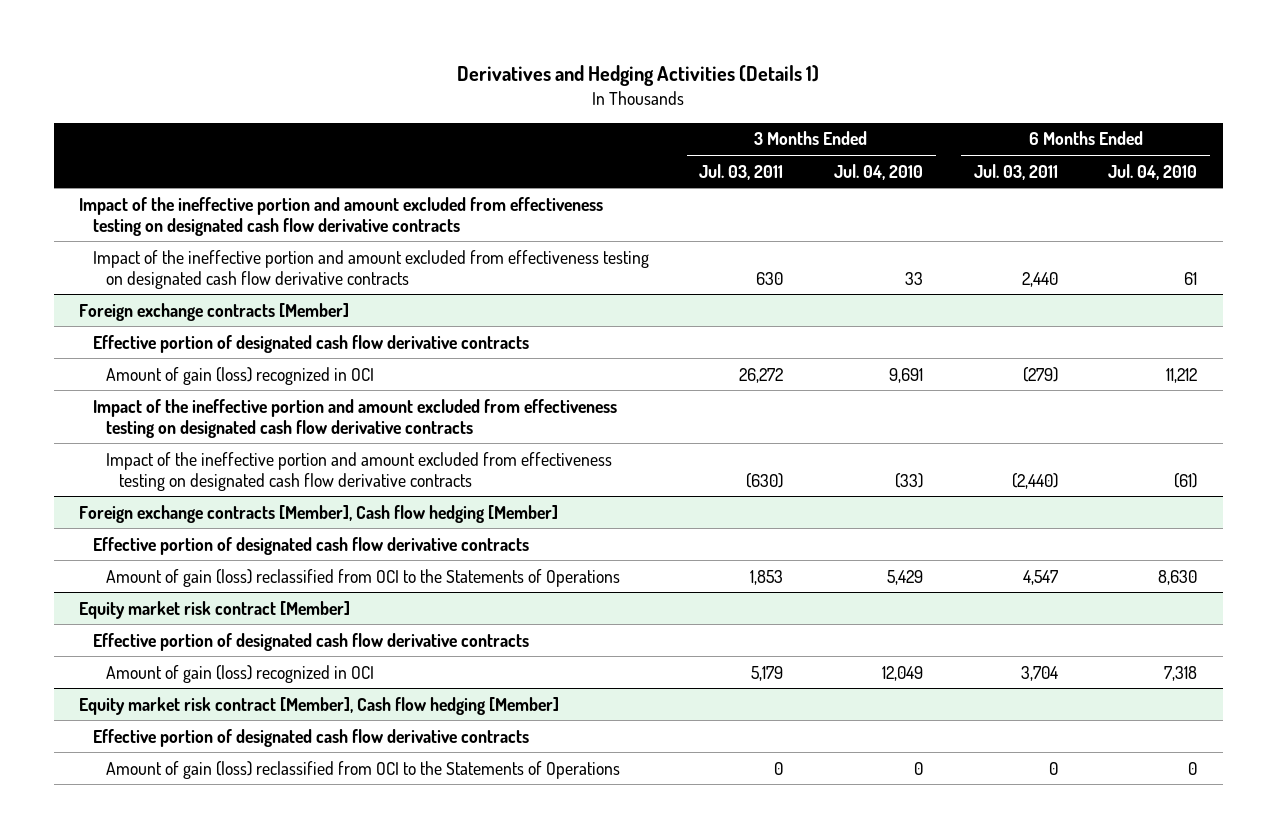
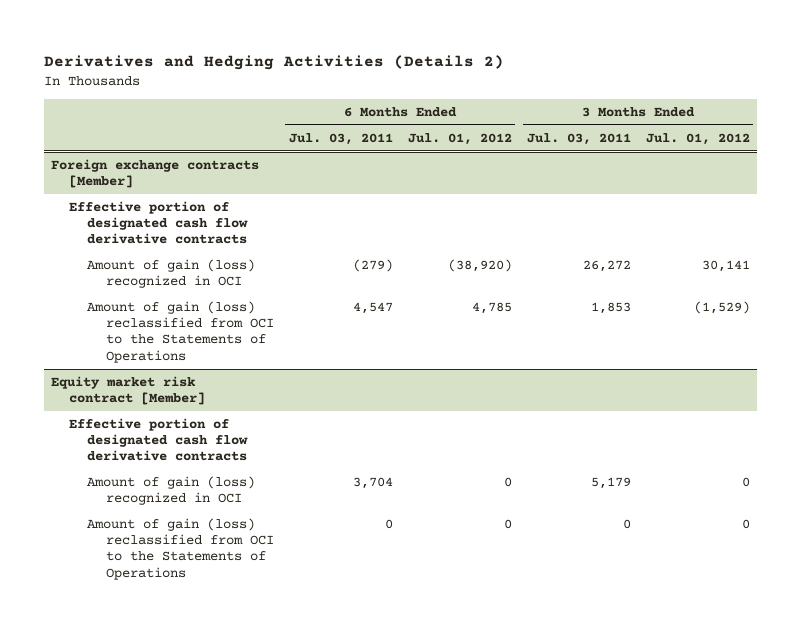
[457,65,820,87] Derivatives and Hedging Activities (Details 1) -> [43,54,504,70] Derivatives and Hedging Activities (Details 2)
[834,163,924,180] Jul. 04, 2010 -> none
[1108,163,1198,180] Jul. 04, 2010 -> none
none -> [407,132,512,145] Jul. 01, 2012
none -> [645,132,750,145] Jul. 01, 2012
[79,196,604,236] Impact of the ineffective portion and amount excluded from effectiveness testing on designated cash flow derivative contracts -> none
[92,249,649,289] Impact of the ineffective portion and amount excluded from effectiveness testing on designated cash flow derivative contracts -> none
[92,398,617,438] Impact of the ineffective portion and amount excluded from effectiveness testing on designated cash flow derivative contracts -> none
[106,451,613,491] Impact of the ineffective portion and amount excluded from effectiveness testing on designated cash flow derivative contracts -> none
[79,504,559,523] Foreign exchange contracts [Member], Cash flow hedging [Member] -> none
[92,536,529,555] Effective portion of designated cash flow derivative contracts -> none
[79,696,560,715] Equity market risk contract [Member], Cash flow hedging [Member] -> none
[92,728,529,747] Effective portion of designated cash flow derivative contracts -> none

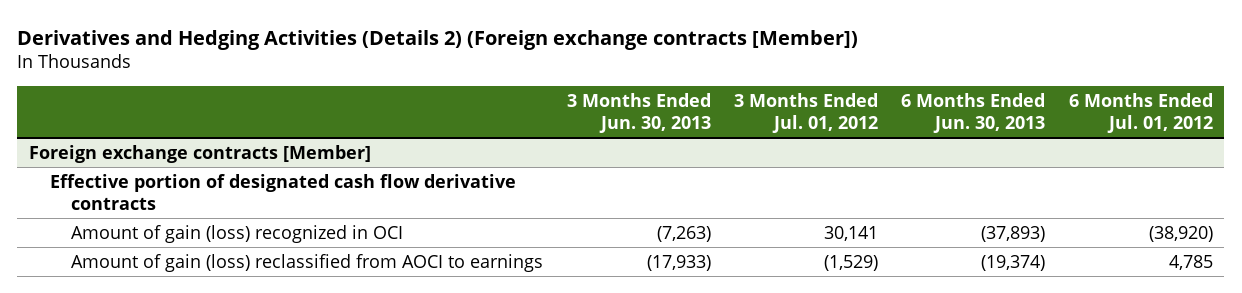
[43,54,504,70] Derivatives and Hedging Activities (Details 2) -> [17,29,859,50] Derivatives and Hedging Activities (Details 2) (Foreign exchange contracts [Member])
[288,132,393,145] Jul. 03, 2011 -> none
[526,132,631,145] Jul. 03, 2011 -> none
none -> [566,92,711,133] 3 Months Ended Jun. 30, 2013
none -> [901,92,1046,133] 6 Months Ended Jun. 30, 2013
[51,376,206,406] Equity market risk contract [Member] -> none
[69,418,249,462] Effective portion of designated cash flow derivative contracts -> none
[87,476,256,506] Amount of gain (loss) recognized in OCI -> none
[87,518,274,580] Amount of gain (loss) reclassified from OCI to the Statements of Operations -> none
[87,301,274,363] Amount of gain (loss) reclassified from OCI to the Statements of Operations -> [71,253,544,272] Amount of gain (loss) reclassified from AOCI to earnings

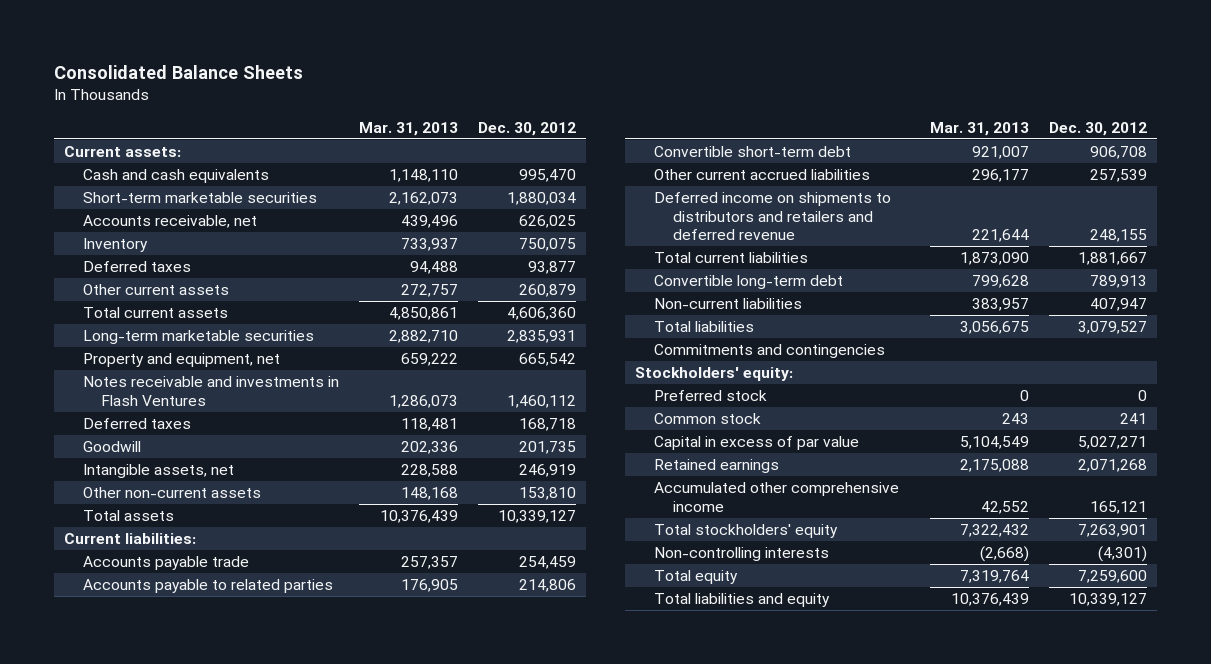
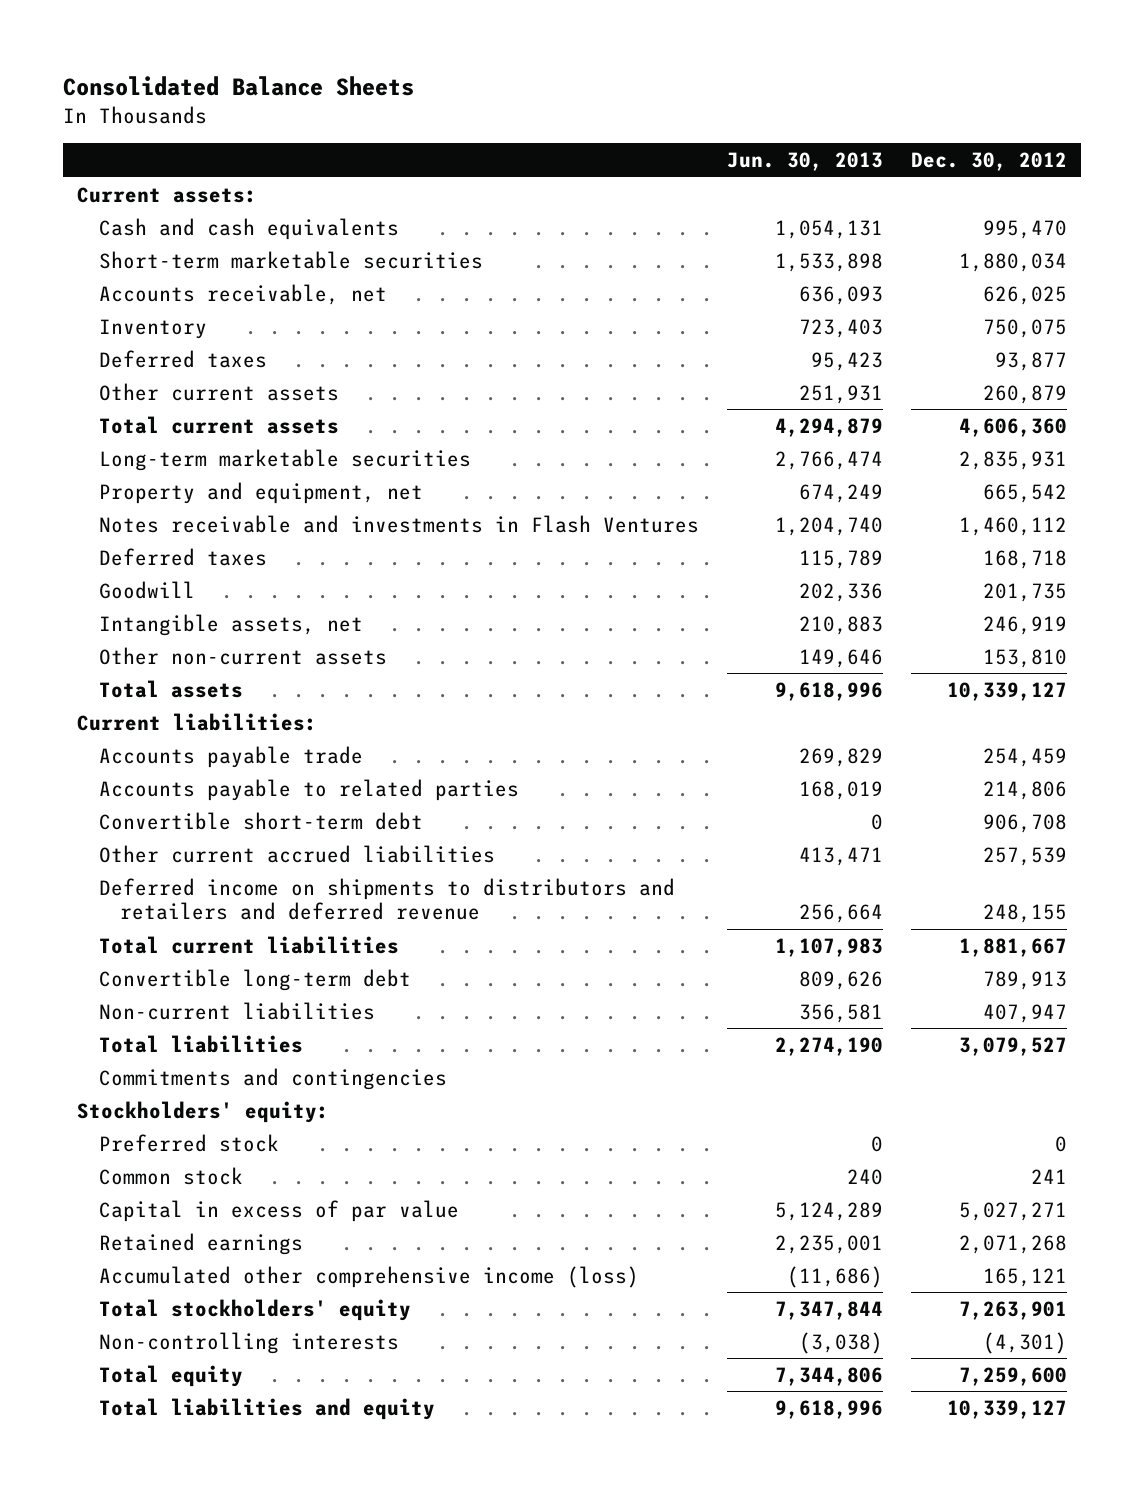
[358,121,458,136] Mar. 31, 2013 -> none
none -> [726,152,883,172] Jun. 30, 2013
[653,482,899,512] Accumulated other comprehensive income -> [98,1265,639,1288] Accumulated other comprehensive income (loss)

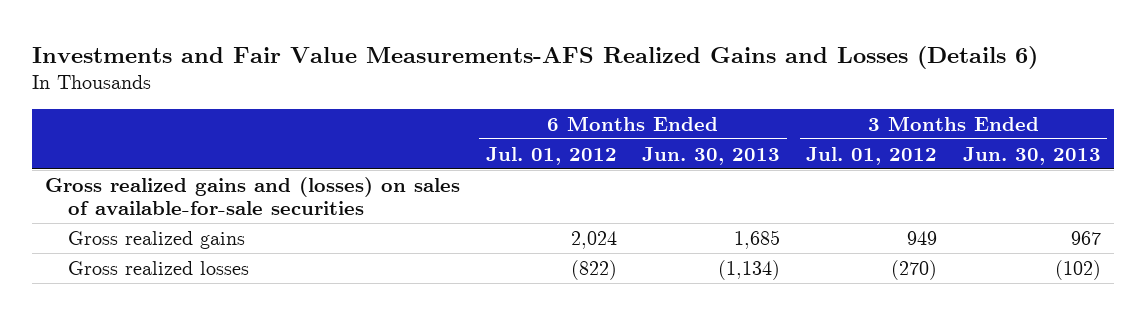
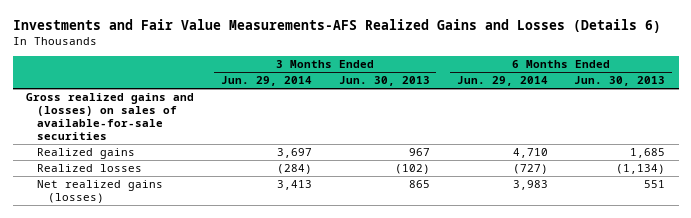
[485,146,617,165] Jul. 01, 2012 -> none
[806,146,938,165] Jul. 01, 2012 -> none
none -> [220,76,312,87] Jun. 29, 2014
none -> [456,76,548,87] Jun. 29, 2014
[67,230,245,249] Gross realized gains -> [37,148,136,160] Realized gains
[67,260,249,275] Gross realized losses -> [37,164,143,173] Realized losses
none -> [37,180,164,203] Net realized gains (losses)

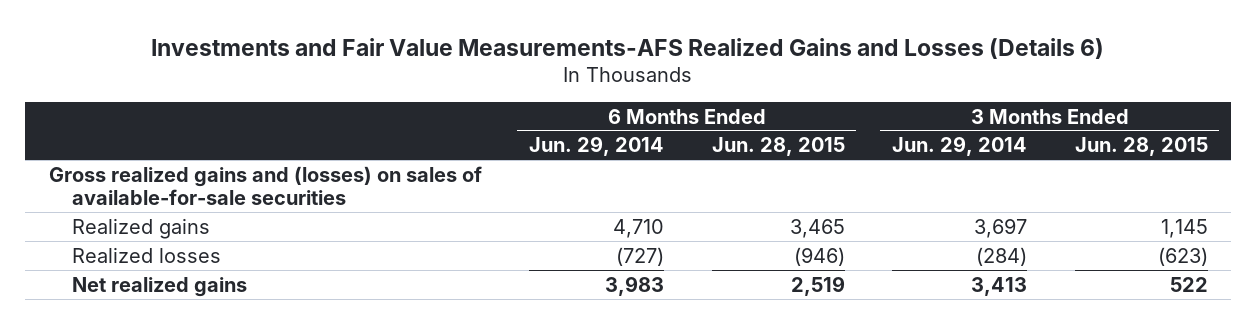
[338,76,430,87] Jun. 30, 2013 -> none
[574,76,666,87] Jun. 30, 2013 -> none
none -> [711,137,845,157] Jun. 28, 2015
none -> [1074,137,1208,157] Jun. 28, 2015
[37,180,164,203] Net realized gains (losses) -> [71,276,247,297] Net realized gains

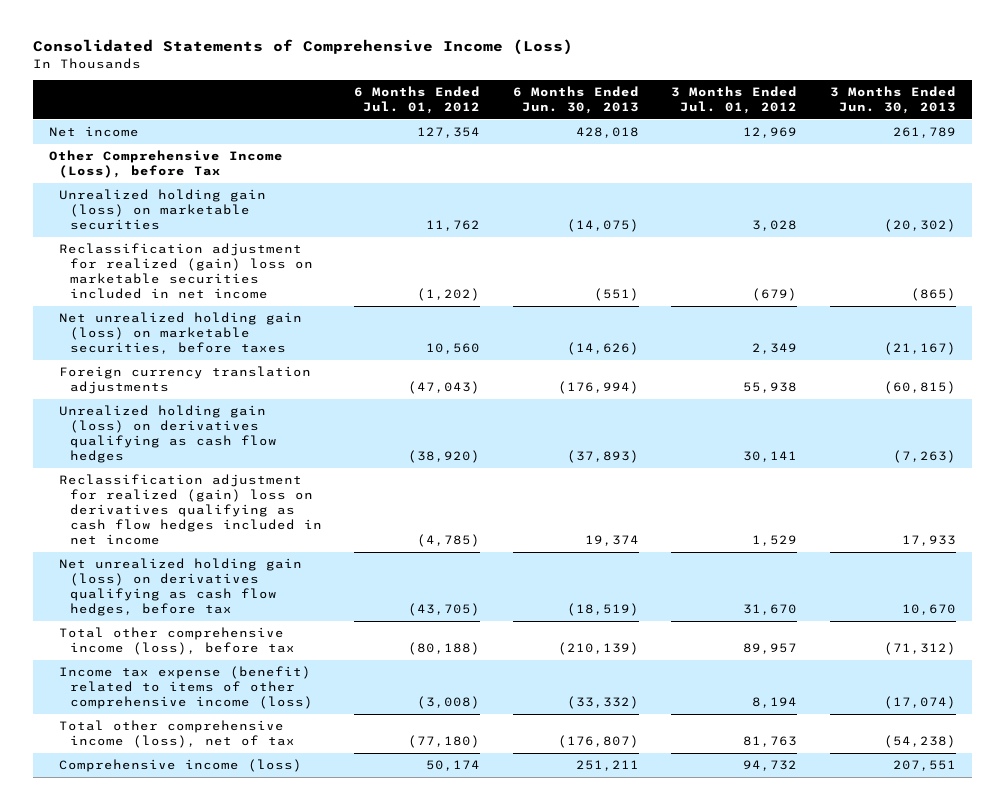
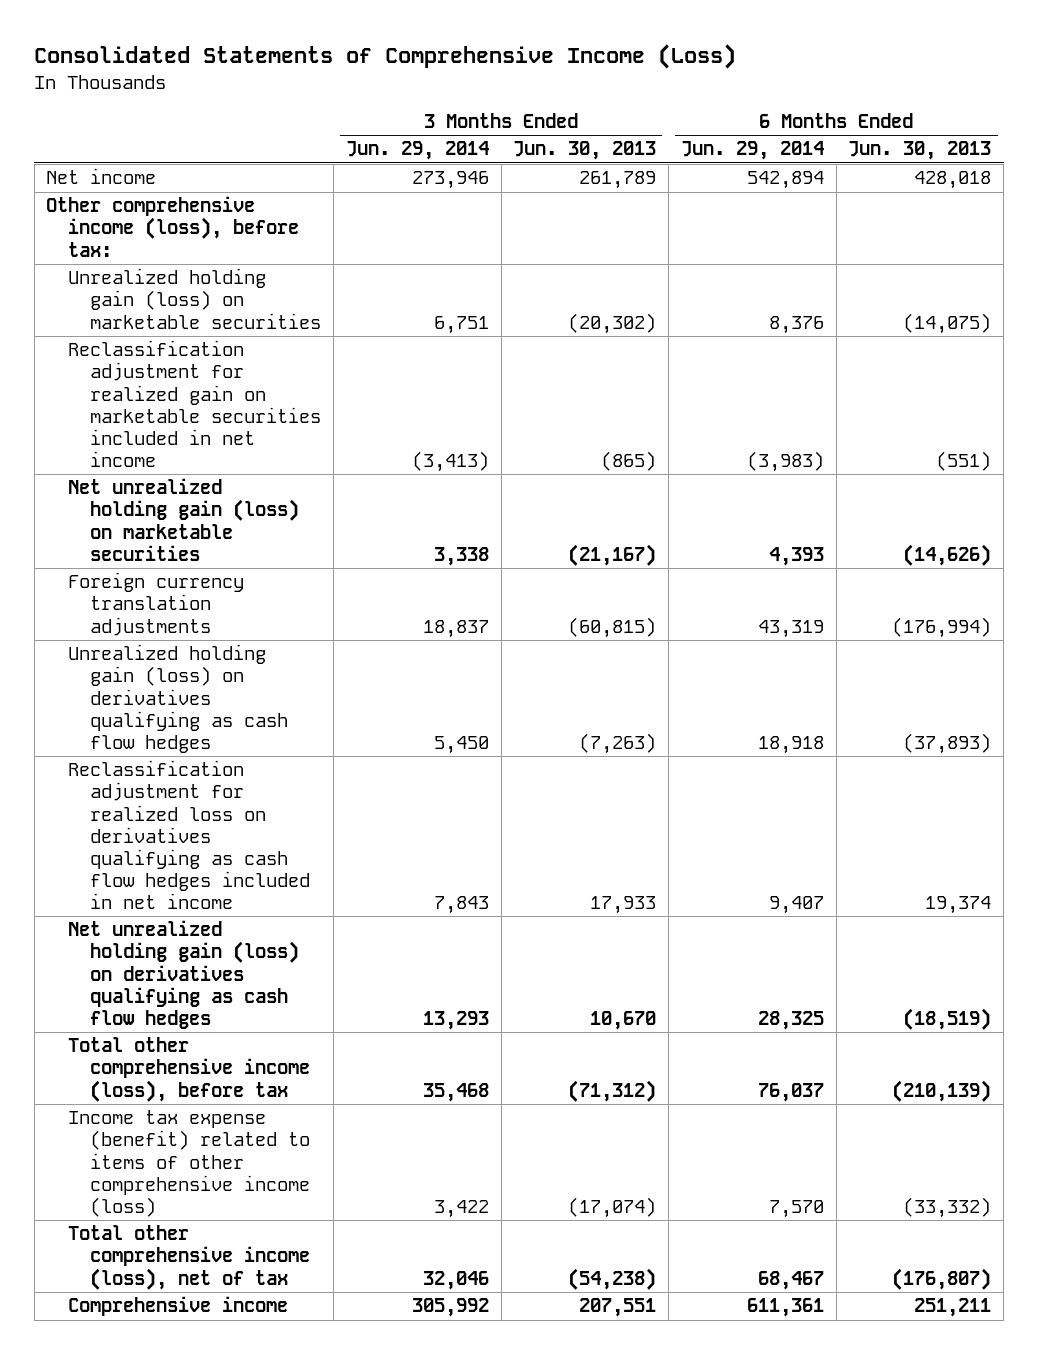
[354,85,481,114] 6 Months Ended Jul. 01, 2012 -> none
[671,85,798,114] 3 Months Ended Jul. 01, 2012 -> none
none -> [345,141,489,161] Jun. 29, 2014
none -> [680,141,824,161] Jun. 29, 2014
[49,150,284,179] Other Comprehensive Income (Loss), before Tax -> [46,196,300,257] Other comprehensive income (loss), before tax:
[59,243,313,299] Reclassification adjustment for realized (gain) loss on marketable securities included in net income -> [68,340,322,468] Reclassification adjustment for realized gain on marketable securities included in net income
[59,312,303,354] Net unrealized holding gain (loss) on marketable securities, before taxes -> [68,478,300,561] Net unrealized holding gain (loss) on marketable securities
[59,474,322,545] Reclassification adjustment for realized (gain) loss on derivatives qualifying as cash flow hedges included in net income -> [68,760,311,910] Reclassification adjustment for realized loss on derivatives qualifying as cash flow hedges included in net income
[59,558,303,616] Net unrealized holding gain (loss) on derivatives qualifying as cash flow hedges, before tax -> [68,920,300,1029] Net unrealized holding gain (loss) on derivatives qualifying as cash flow hedges
[59,759,303,773] Comprehensive income (loss) -> [68,1296,289,1317] Comprehensive income

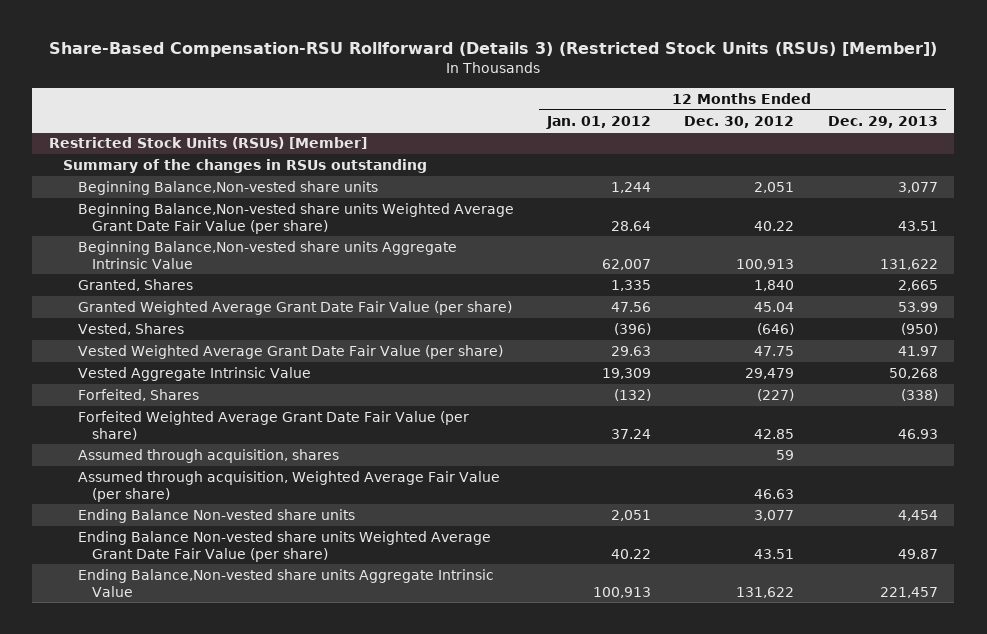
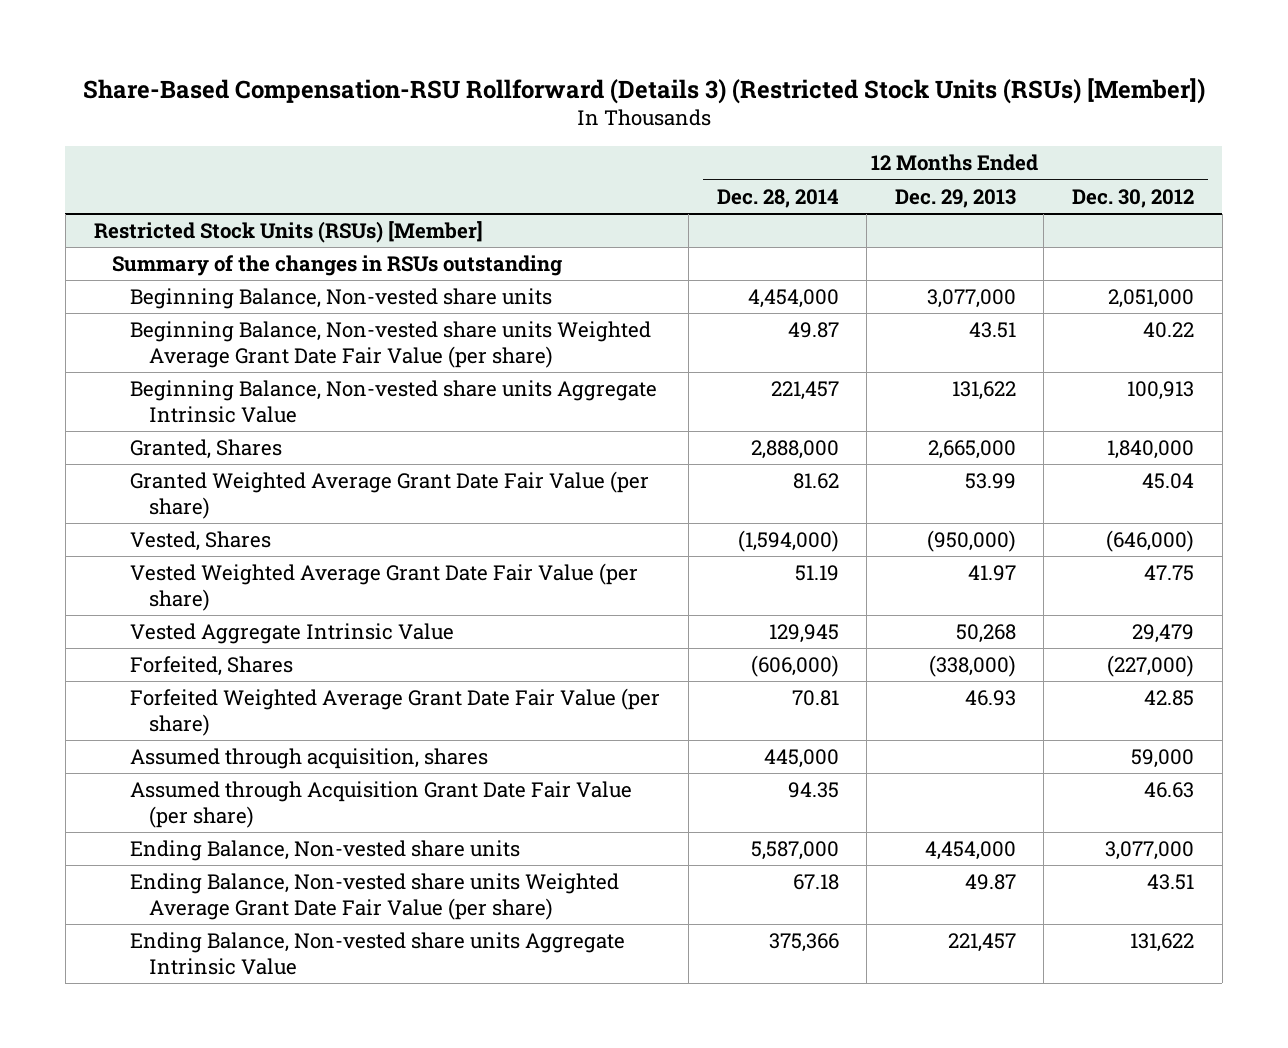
[546,115,652,129] Jan. 01, 2012 -> none
none -> [716,188,839,208] Dec. 28, 2014
[77,181,378,196] Beginning Balance,Non-vested share units -> [130,288,553,310] Beginning Balance, Non-vested share units
[754,182,795,194] 2,051 -> [1108,289,1195,309] 2,051,000
[897,182,938,194] 3,077 -> [926,289,1016,309] 3,077,000
[77,203,514,234] Beginning Balance,Non-vested share units Weighted Average Grant Date Fair Value (per share) -> [130,321,652,368] Beginning Balance, Non-vested share units Weighted Average Grant Date Fair Value (per share)
[77,241,457,269] Beginning Balance,Non-vested share units Aggregate Intrinsic Value -> [130,380,658,423] Beginning Balance, Non-vested share units Aggregate Intrinsic Value
[754,280,795,292] 1,840 -> [1107,440,1195,460] 1,840,000
[897,280,938,292] 2,665 -> [927,440,1016,460] 2,665,000
[757,323,795,336] (646) -> [1106,530,1195,553] (646,000)
[900,323,938,336] (950) -> [926,530,1016,553] (950,000)
[757,389,795,402] (227) -> [1107,655,1195,678] (227,000)
[900,389,938,402] (338) -> [928,655,1016,678] (338,000)
[776,450,795,461] 59 -> [1131,749,1195,769] 59,000
[77,471,500,502] Assumed through acquisition, Weighted Average Fair Value (per share) -> [130,781,633,828] Assumed through Acquisition Grant Date Fair Value (per share)
[77,509,355,524] Ending Balance Non-vested share units -> [130,840,521,862] Ending Balance, Non-vested share units
[754,510,795,522] 3,077 -> [1105,841,1195,861] 3,077,000
[897,510,938,522] 4,454 -> [924,841,1016,861] 4,454,000
[77,531,491,562] Ending Balance Non-vested share units Weighted Average Grant Date Fair Value (per share) -> [130,873,620,920] Ending Balance, Non-vested share units Weighted Average Grant Date Fair Value (per share)
[77,569,494,597] Ending Balance,Non-vested share units Aggregate Intrinsic Value -> [130,932,626,975] Ending Balance, Non-vested share units Aggregate Intrinsic Value

